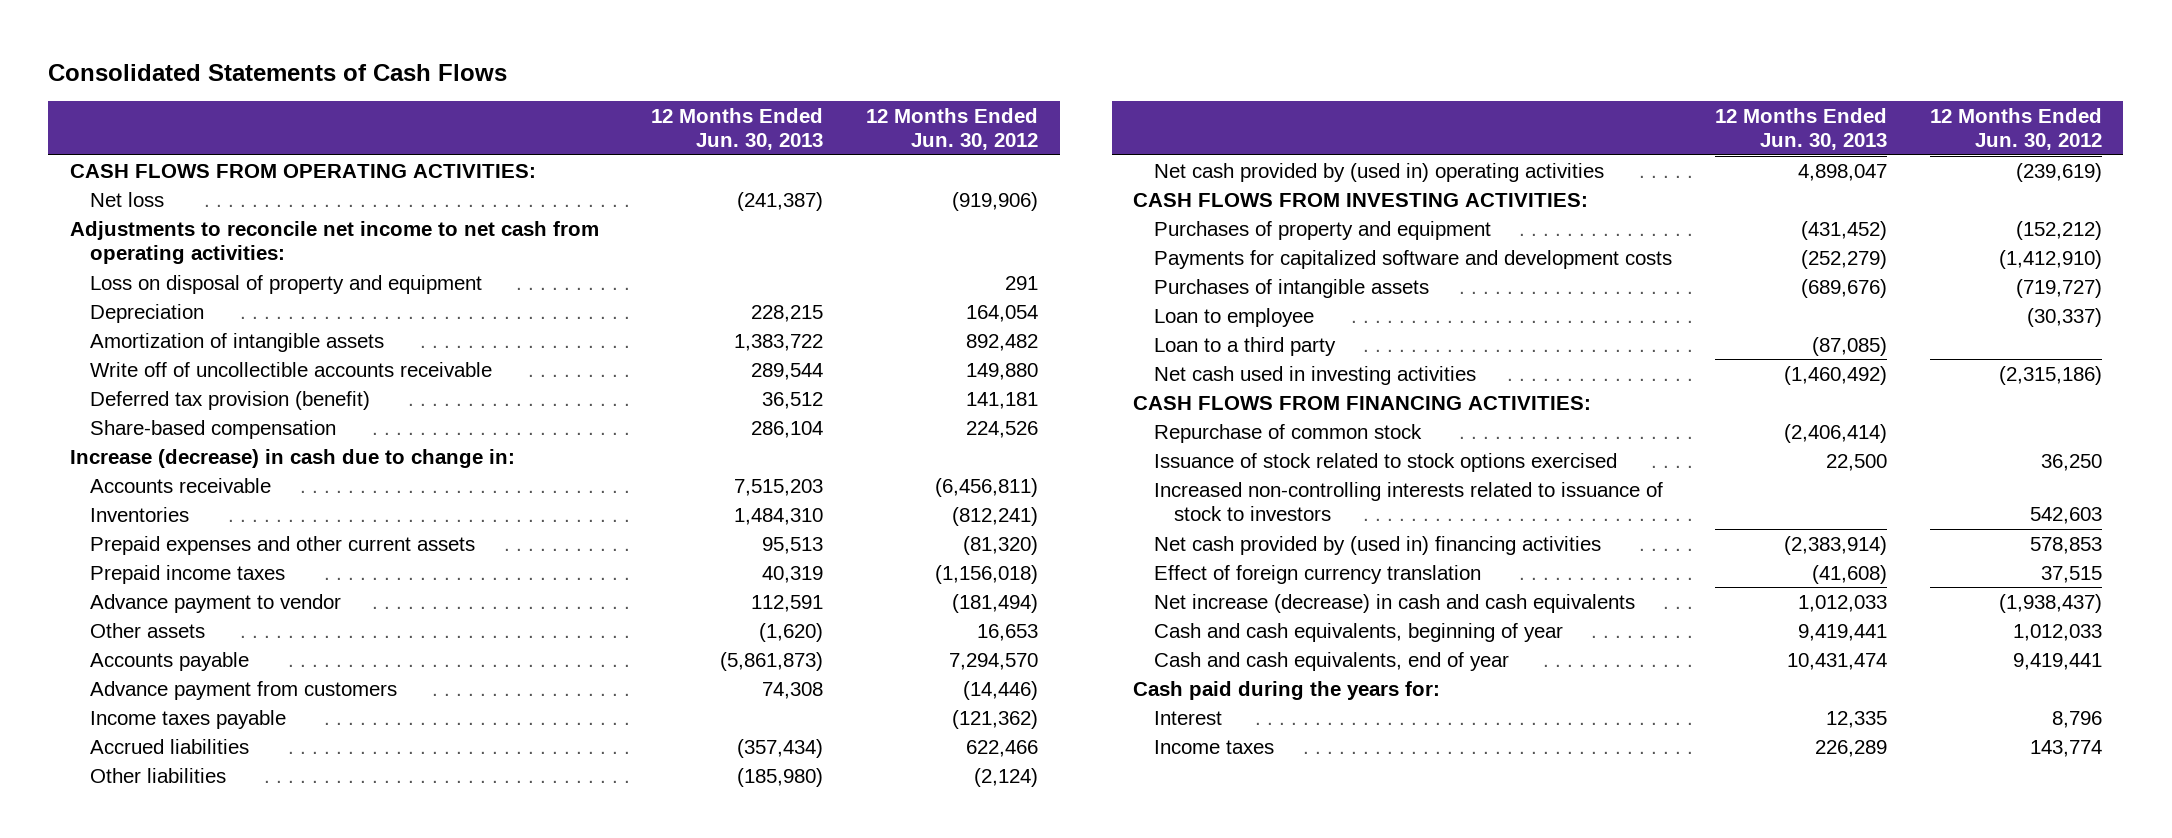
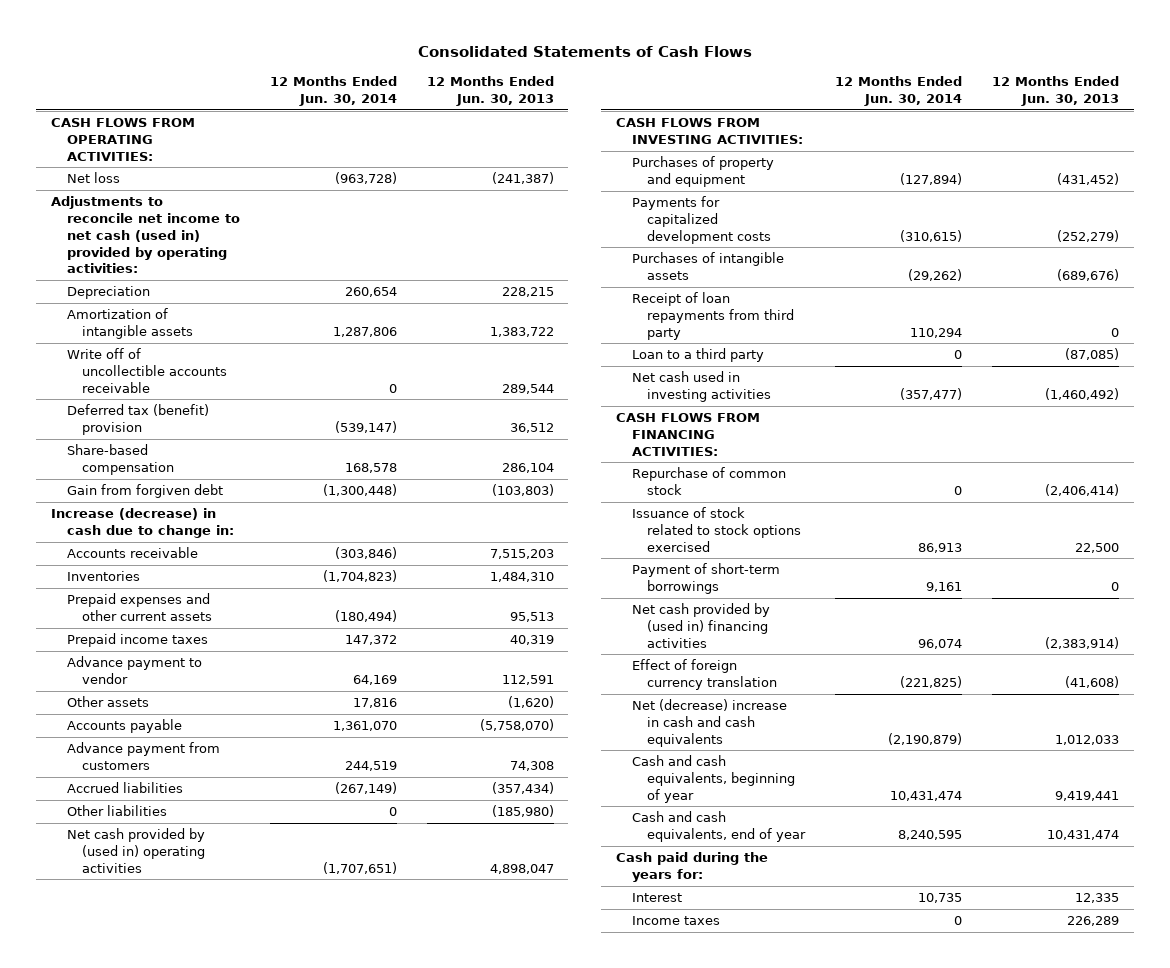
[866,108,1039,151] 12 Months Ended Jun. 30, 2012 -> none
none -> [269,76,397,106] 12 Months Ended Jun. 30, 2014
[90,274,483,294] Loss on disposal of property and equipment -> none
[69,220,599,265] Adjustments to reconcile net income to net cash from operating activities: -> [51,196,240,274] Adjustments to reconcile net income to net cash (used in) provided by operating activities:
[90,390,371,410] Deferred tax provision (benefit) -> [66,404,209,436] Deferred tax (benefit) provision
none -> [66,484,223,499] Gain from forgiven debt
[720,651,824,671] (5,861,873) -> [479,719,554,732] (5,758,070)
[90,709,287,729] Income taxes payable -> none
[1153,249,1672,269] Payments for capitalized software and development costs -> [631,196,771,244] Payments for capitalized development costs
[1153,307,1314,327] Loan to employee -> none
none -> [631,292,794,340] Receipt of loan repayments from third party
[1153,481,1663,522] Increased non-controlling interests related to issuance of stock to investors -> none
none -> [631,563,780,595] Payment of short-term borrowings
[1153,593,1635,613] Net increase (decrease) in cash and cash equivalents -> [631,699,787,747] Net (decrease) increase in cash and cash equivalents

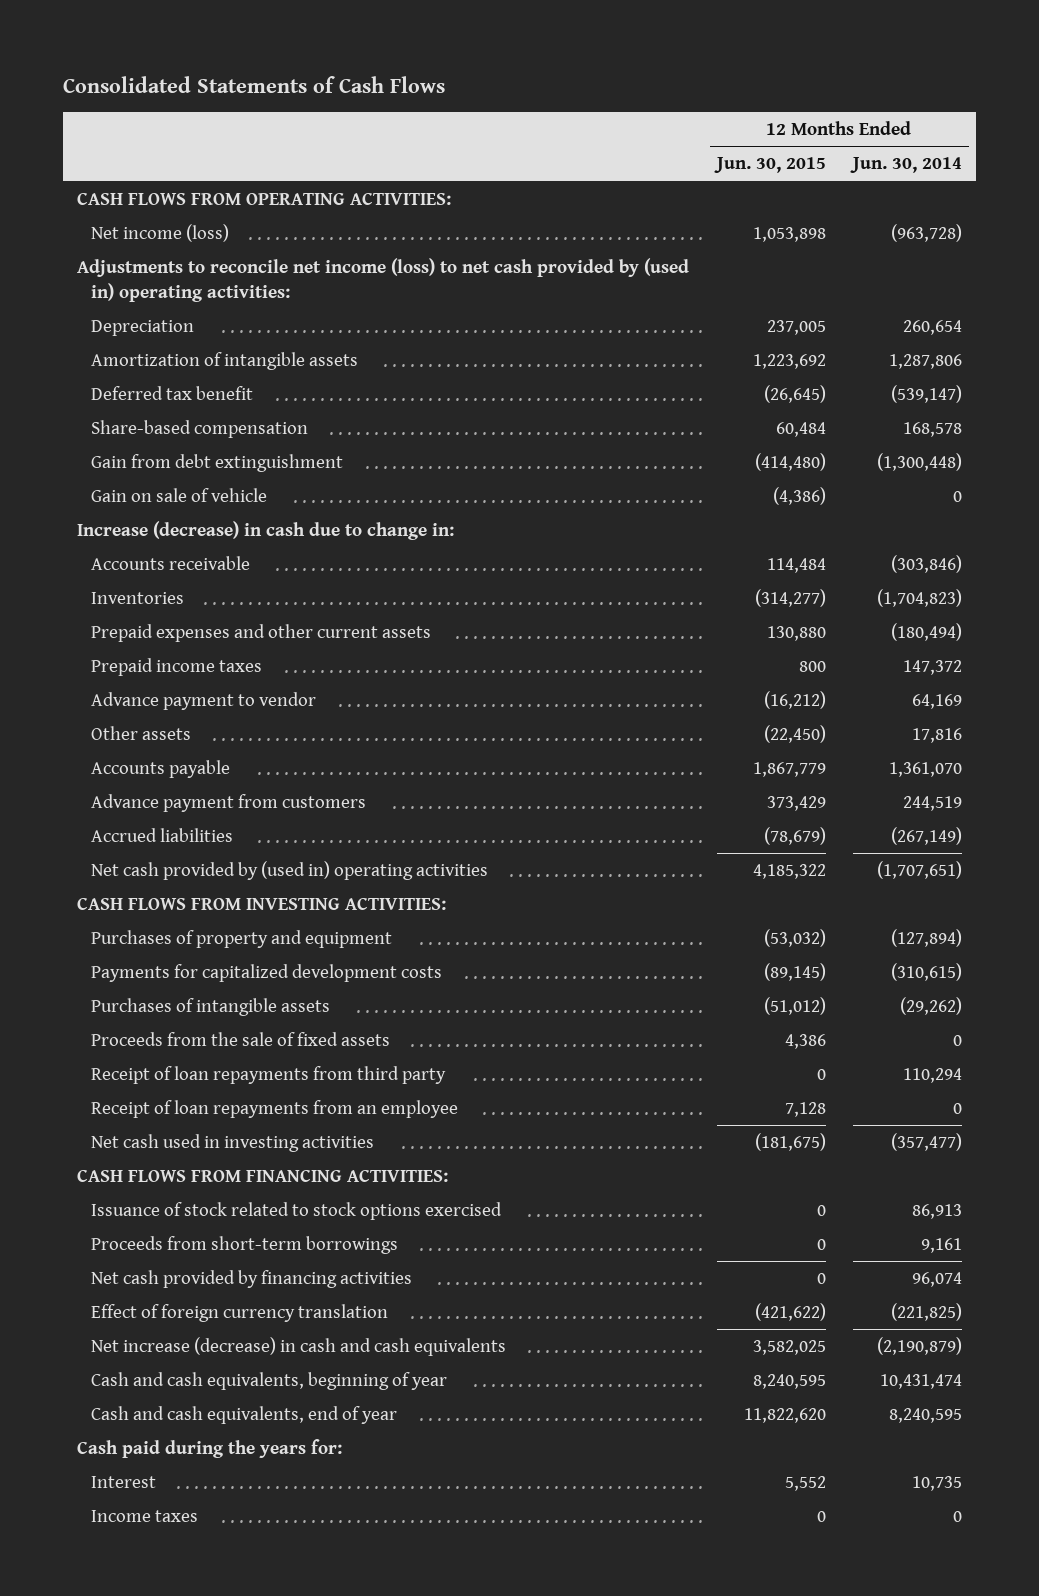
[426,76,554,106] 12 Months Ended Jun. 30, 2013 -> none
none -> [713,157,826,174] Jun. 30, 2015
[66,172,120,184] Net loss -> [91,224,230,243] Net income (loss)
[51,196,240,274] Adjustments to reconcile net income to net cash (used in) provided by operating activities: -> [76,258,689,302] Adjustments to reconcile net income (loss) to net cash provided by (used in) operating activities:
[66,348,227,393] Write off of uncollectible accounts receivable -> none
[66,404,209,436] Deferred tax (benefit) provision -> [91,386,254,401] Deferred tax benefit
[66,484,223,499] Gain from forgiven debt -> [91,454,344,473] Gain from debt extinguishment
none -> [91,488,268,503] Gain on sale of vehicle
[66,805,167,817] Other liabilities -> none
none -> [91,1032,391,1047] Proceeds from the sale of fixed assets
[631,348,764,363] Loan to a third party -> none
none -> [91,1100,459,1119] Receipt of loan repayments from an employee
[631,467,786,496] Repurchase of common stock -> none
[631,563,780,595] Payment of short-term borrowings -> [91,1236,399,1255] Proceeds from short-term borrowings
[631,603,770,648] Net cash provided by (used in) financing activities -> [91,1270,413,1289] Net cash provided by financing activities
[631,699,787,747] Net (decrease) increase in cash and cash equivalents -> [91,1337,507,1357] Net increase (decrease) in cash and cash equivalents

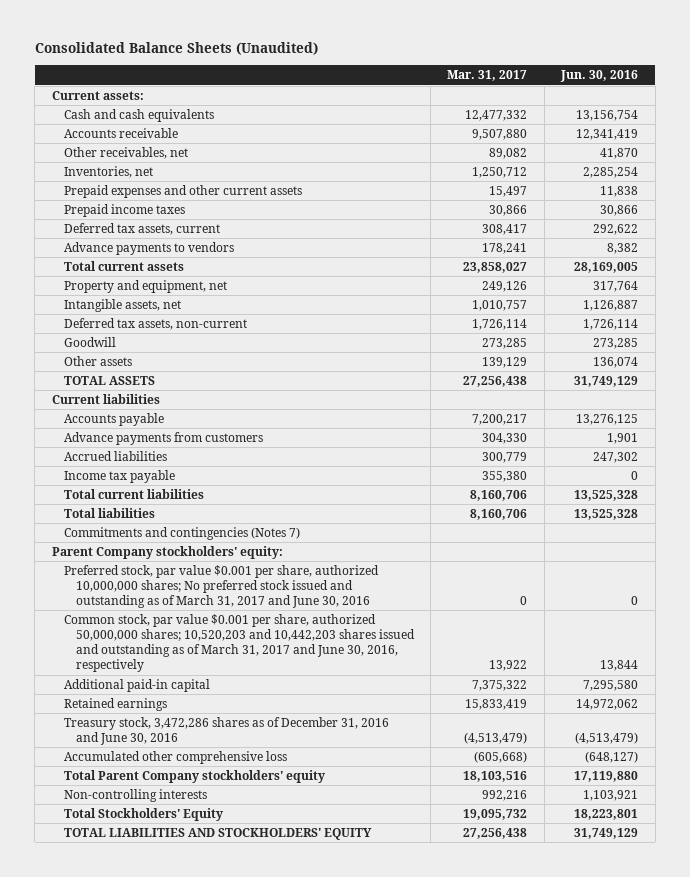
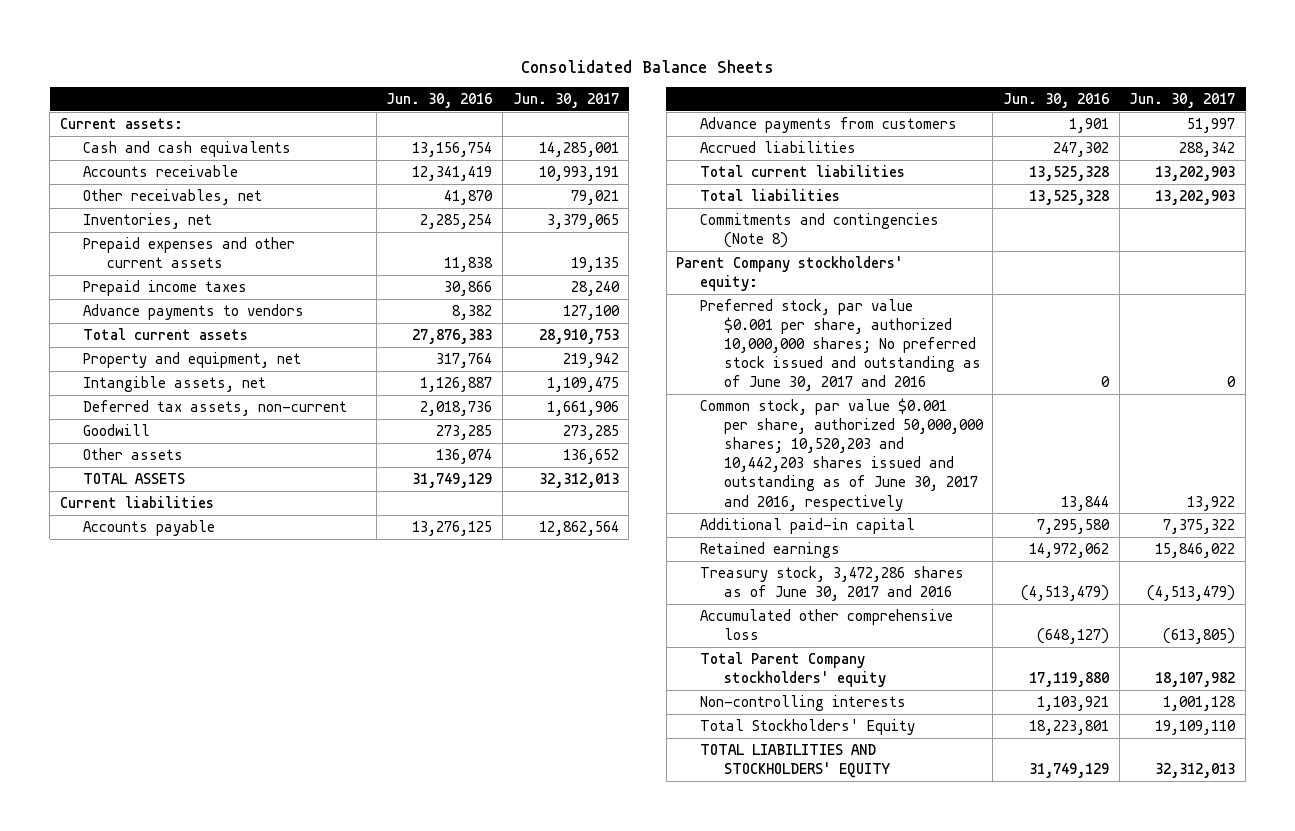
[34,42,318,56] Consolidated Balance Sheets (Unaudited) -> [520,59,774,73] Consolidated Balance Sheets
[447,70,528,82] Mar. 31, 2017 -> none
none -> [512,93,619,109] Jun. 30, 2017
[63,222,220,235] Deferred tax assets, current -> none
[574,261,639,273] 28,169,005 -> [412,328,493,344] 27,876,383
[583,318,639,330] 1,726,114 -> [420,400,493,416] 2,018,736
[63,469,175,483] Income tax payable -> none
[63,526,300,540] Commitments and contingencies (Notes 7) -> [699,212,939,249] Commitments and contingencies (Note 8)
[63,564,379,609] Preferred stock, par value $0.001 per share, authorized 10,000,000 shares; No preferred stock issued and outstanding as of March 31, 2017 and June 30, 2016 -> [699,298,981,392] Preferred stock, par value $0.001 per share, authorized 10,000,000 shares; No preferred stock issued and outstanding as of June 30, 2017 and 2016
[63,613,415,673] Common stock, par value $0.001 per share, authorized 50,000,000 shares; 10,520,203 and 10,442,203 shares issued and outstanding as of March 31, 2017 and June 30, 2016, respectively -> [699,397,984,511] Common stock, par value $0.001 per share, authorized 50,000,000 shares; 10,520,203 and 10,442,203 shares issued and outstanding as of June 30, 2017 and 2016, respectively
[63,716,389,746] Treasury stock, 3,472,286 shares as of December 31, 2016 and June 30, 2016 -> [699,565,964,602] Treasury stock, 3,472,286 shares as of June 30, 2017 and 2016

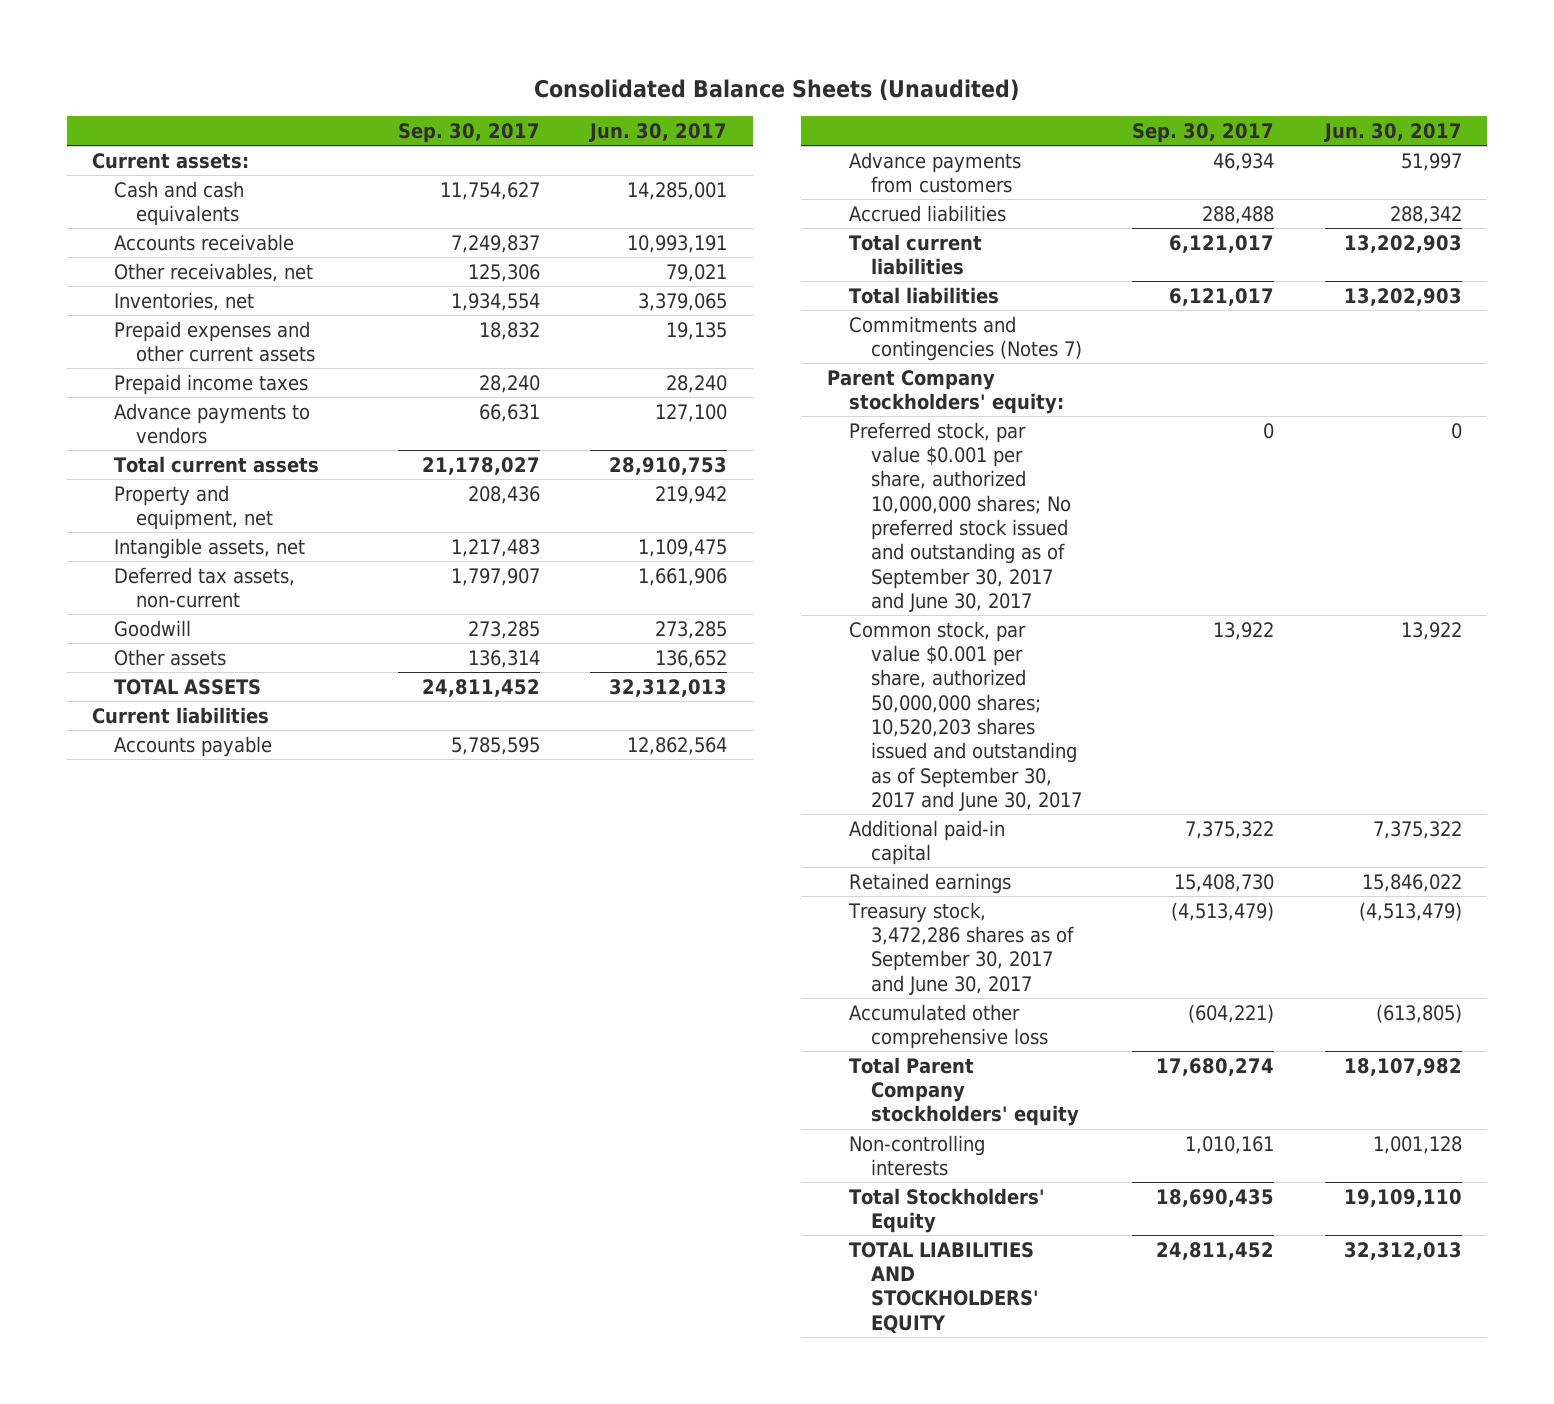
[520,59,774,73] Consolidated Balance Sheets -> [534,78,1020,101] Consolidated Balance Sheets (Unaudited)
[386,93,493,109] Jun. 30, 2016 -> none
none -> [397,122,540,143] Sep. 30, 2017
[699,212,939,249] Commitments and contingencies (Note 8) -> [848,315,1082,361] Commitments and contingencies (Notes 7)
[699,298,981,392] Preferred stock, par value $0.001 per share, authorized 10,000,000 shares; No preferred stock issued and outstanding as of June 30, 2017 and 2016 -> [848,421,1071,612] Preferred stock, par value $0.001 per share, authorized 10,000,000 shares; No preferred stock issued and outstanding as of September 30, 2017 and June 30, 2017
[699,397,984,511] Common stock, par value $0.001 per share, authorized 50,000,000 shares; 10,520,203 and 10,442,203 shares issued and outstanding as of June 30, 2017 and 2016, respectively -> [848,620,1082,811] Common stock, par value $0.001 per share, authorized 50,000,000 shares; 10,520,203 shares issued and outstanding as of September 30, 2017 and June 30, 2017
[699,565,964,602] Treasury stock, 3,472,286 shares as of June 30, 2017 and 2016 -> [847,901,1074,995] Treasury stock, 3,472,286 shares as of September 30, 2017 and June 30, 2017

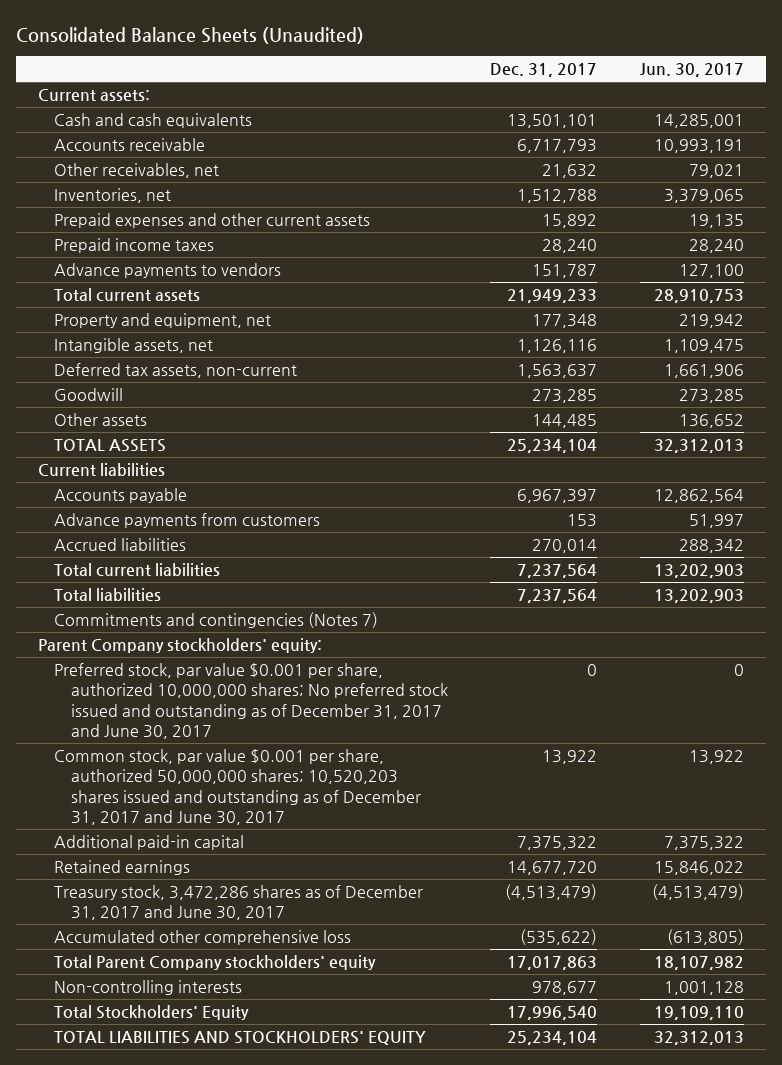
[397,122,540,143] Sep. 30, 2017 -> none
none -> [490,63,598,78] Dec. 31, 2017
[848,421,1071,612] Preferred stock, par value $0.001 per share, authorized 10,000,000 shares; No preferred stock issued and outstanding as of September 30, 2017 and June 30, 2017 -> [54,663,448,739] Preferred stock, par value $0.001 per share, authorized 10,000,000 shares; No preferred stock issued and outstanding as of December 31, 2017 and June 30, 2017
[848,620,1082,811] Common stock, par value $0.001 per share, authorized 50,000,000 shares; 10,520,203 shares issued and outstanding as of September 30, 2017 and June 30, 2017 -> [54,749,421,825] Common stock, par value $0.001 per share, authorized 50,000,000 shares; 10,520,203 shares issued and outstanding as of December 31, 2017 and June 30, 2017
[847,901,1074,995] Treasury stock, 3,472,286 shares as of September 30, 2017 and June 30, 2017 -> [54,885,424,921] Treasury stock, 3,472,286 shares as of December 31, 2017 and June 30, 2017

